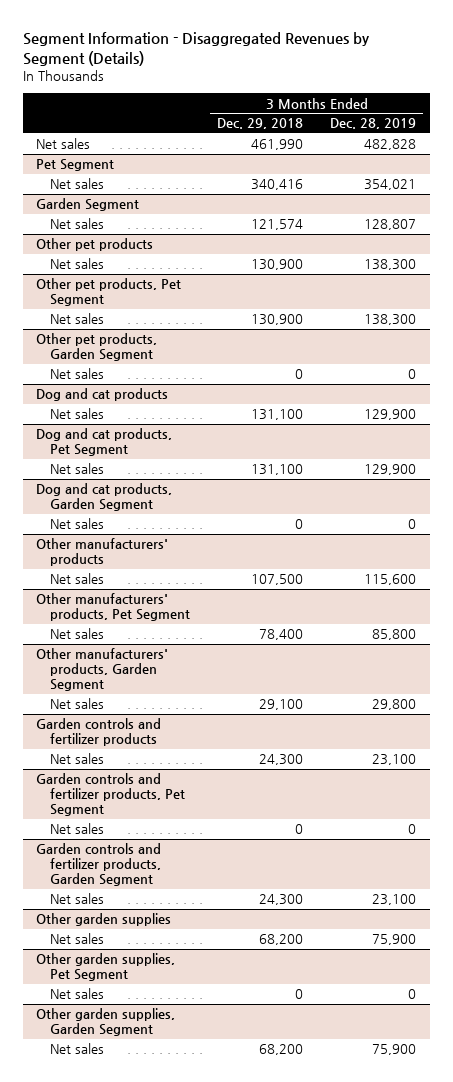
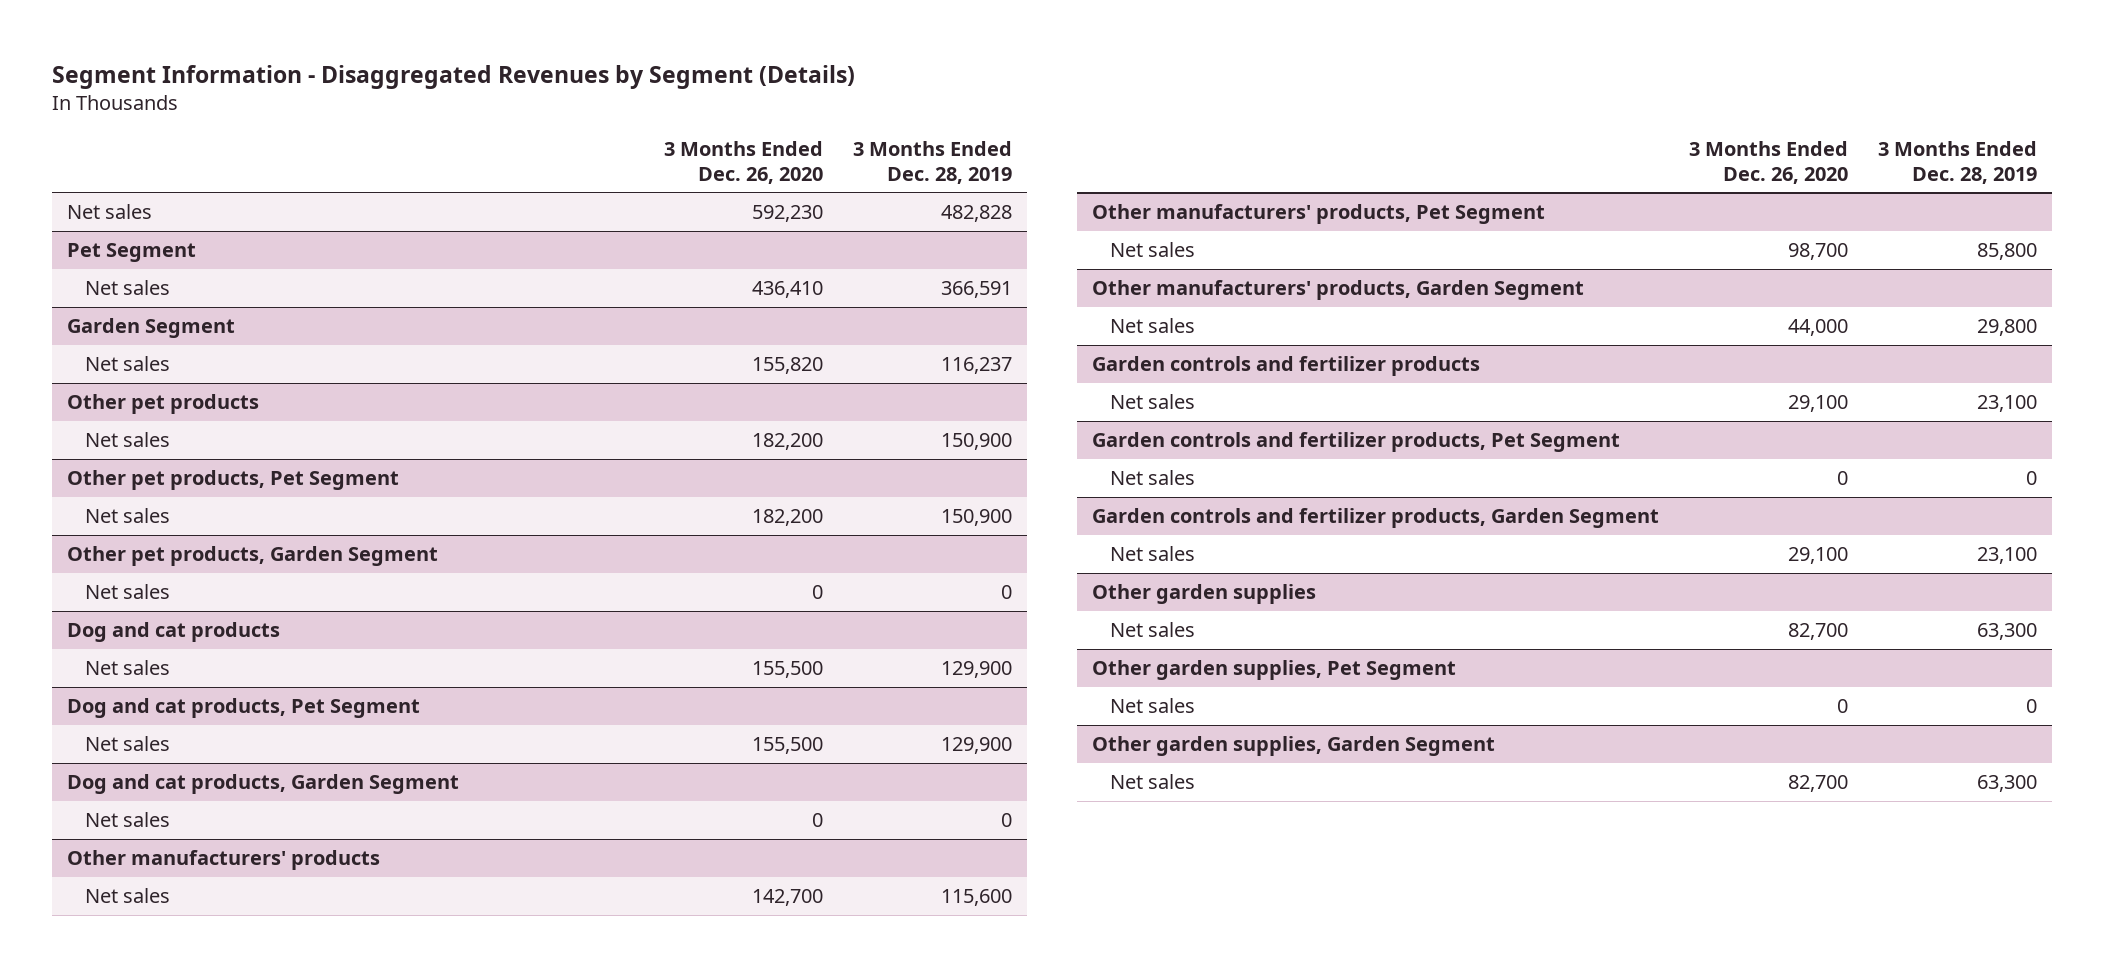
[217,118,304,130] Dec. 29, 2018 -> none
none -> [664,141,824,184] 3 Months Ended Dec. 26, 2020
[364,179,417,191] 354,021 -> [941,281,1013,299] 366,591
[364,219,417,231] 128,807 -> [941,357,1013,375] 116,237
[364,259,417,271] 138,300 -> [941,433,1013,451] 150,900
[364,314,417,326] 138,300 -> [941,509,1013,527] 150,900
[372,934,417,946] 75,900 -> [1977,623,2038,641] 63,300
[372,1044,417,1056] 75,900 -> [1977,775,2038,793] 63,300

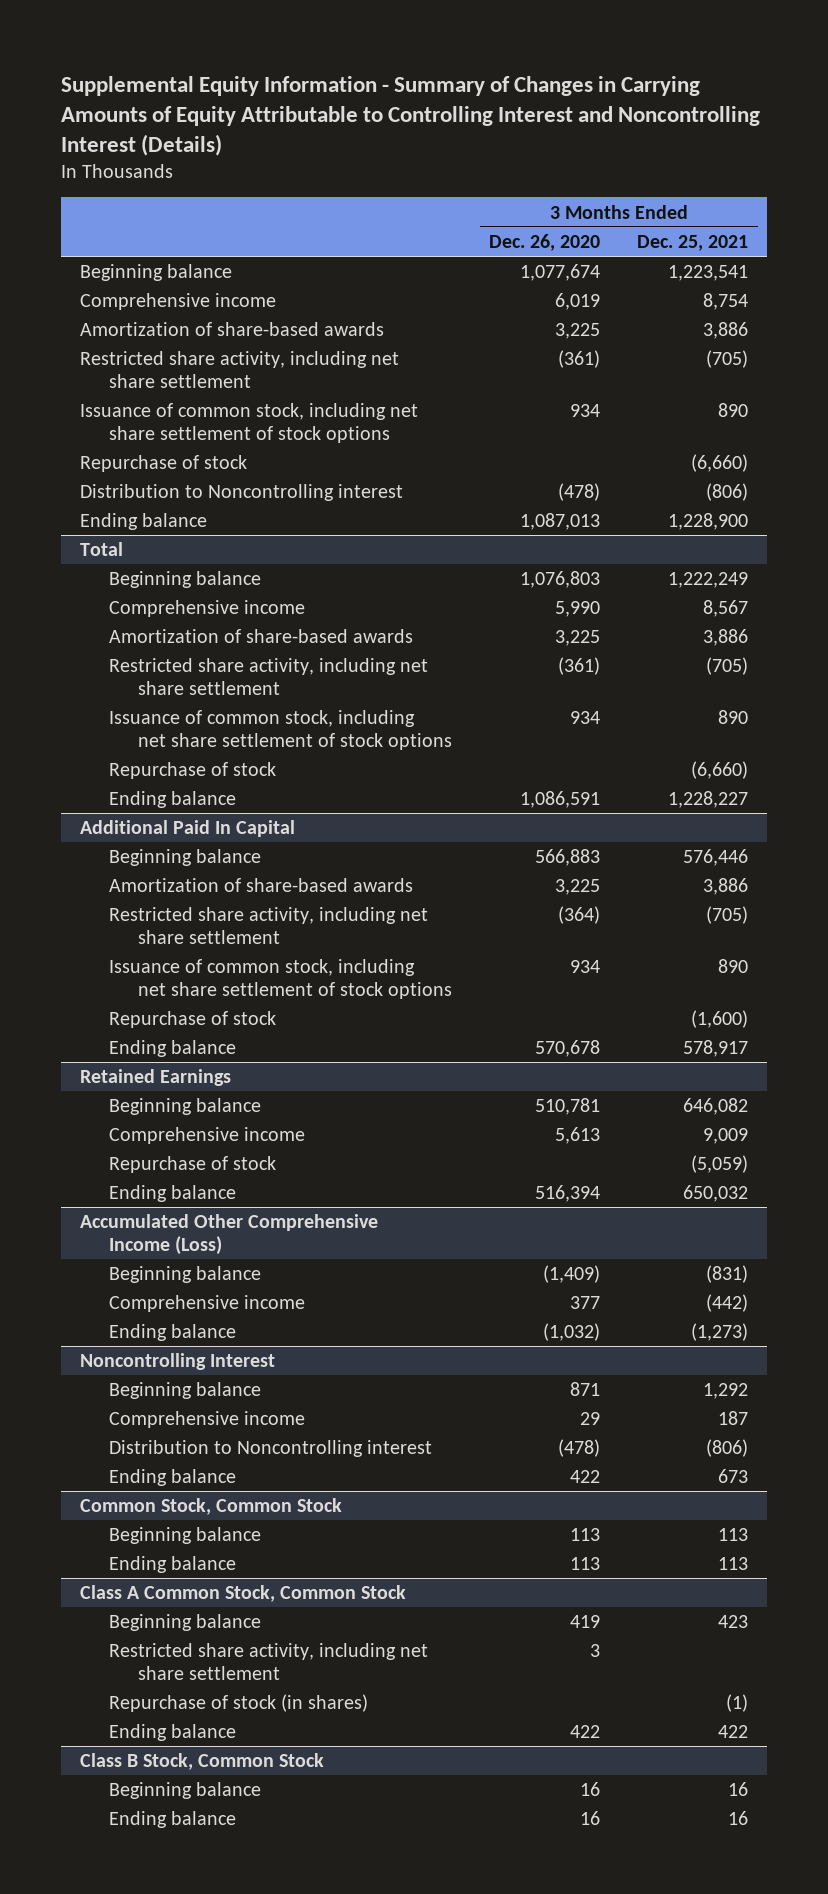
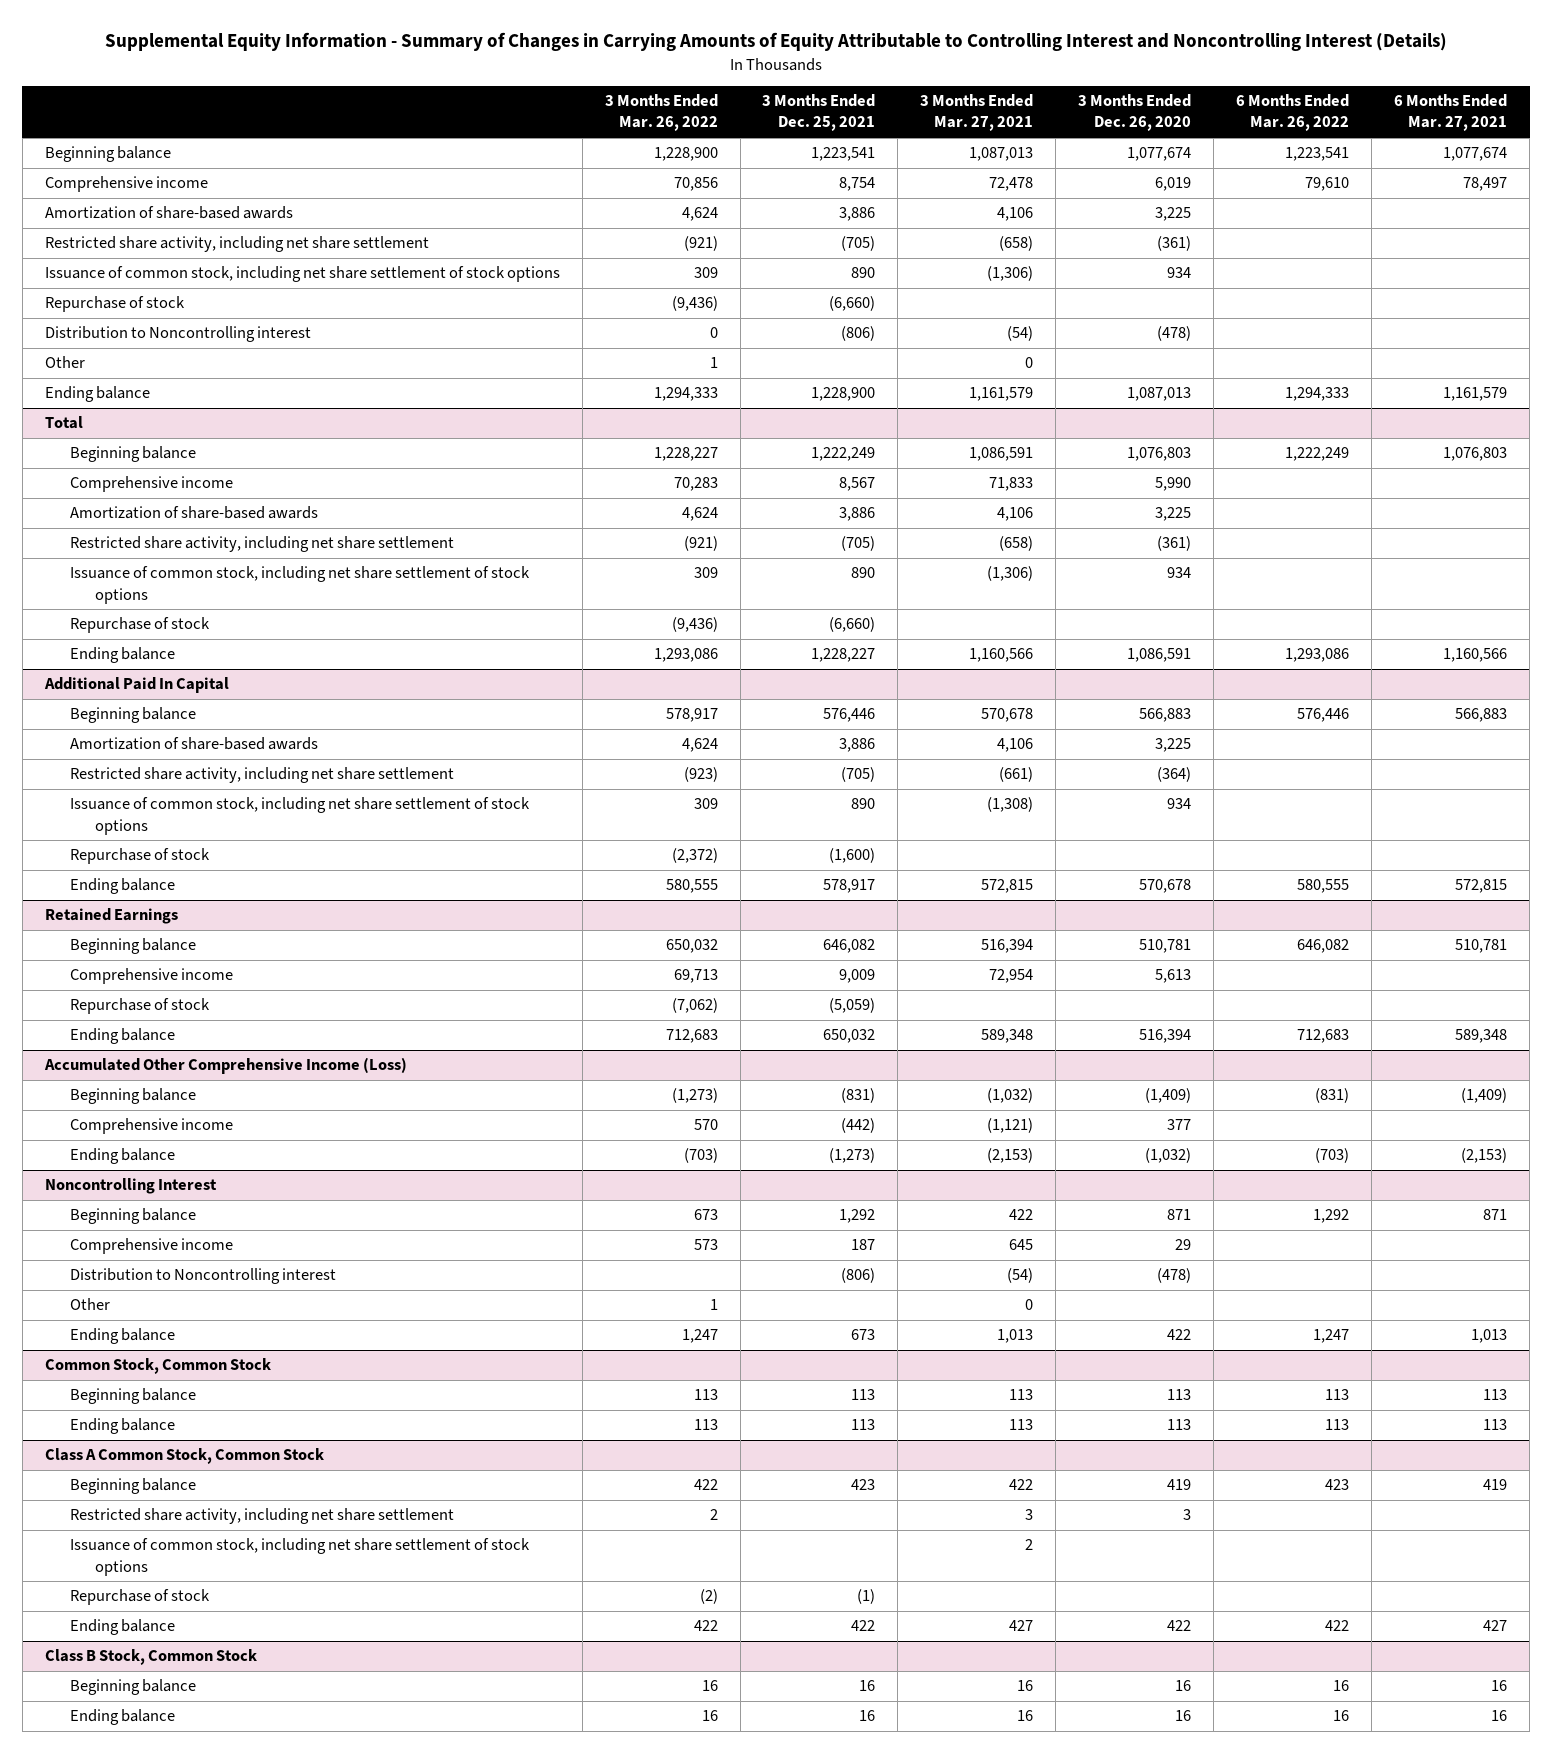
none -> [604,94,718,132] 3 Months Ended Mar. 26, 2022
none -> [920,94,1034,132] 3 Months Ended Mar. 27, 2021
none -> [1236,94,1350,132] 6 Months Ended Mar. 26, 2022
none -> [1394,94,1508,132] 6 Months Ended Mar. 27, 2021
none -> [44,356,85,369] Other
none -> [70,1298,111,1311] Other
none -> [70,1538,531,1576] Issuance of common stock, including net share settlement of stock options
[108,1694,368,1713] Repurchase of stock (in shares) -> [70,1589,211,1606] Repurchase of stock

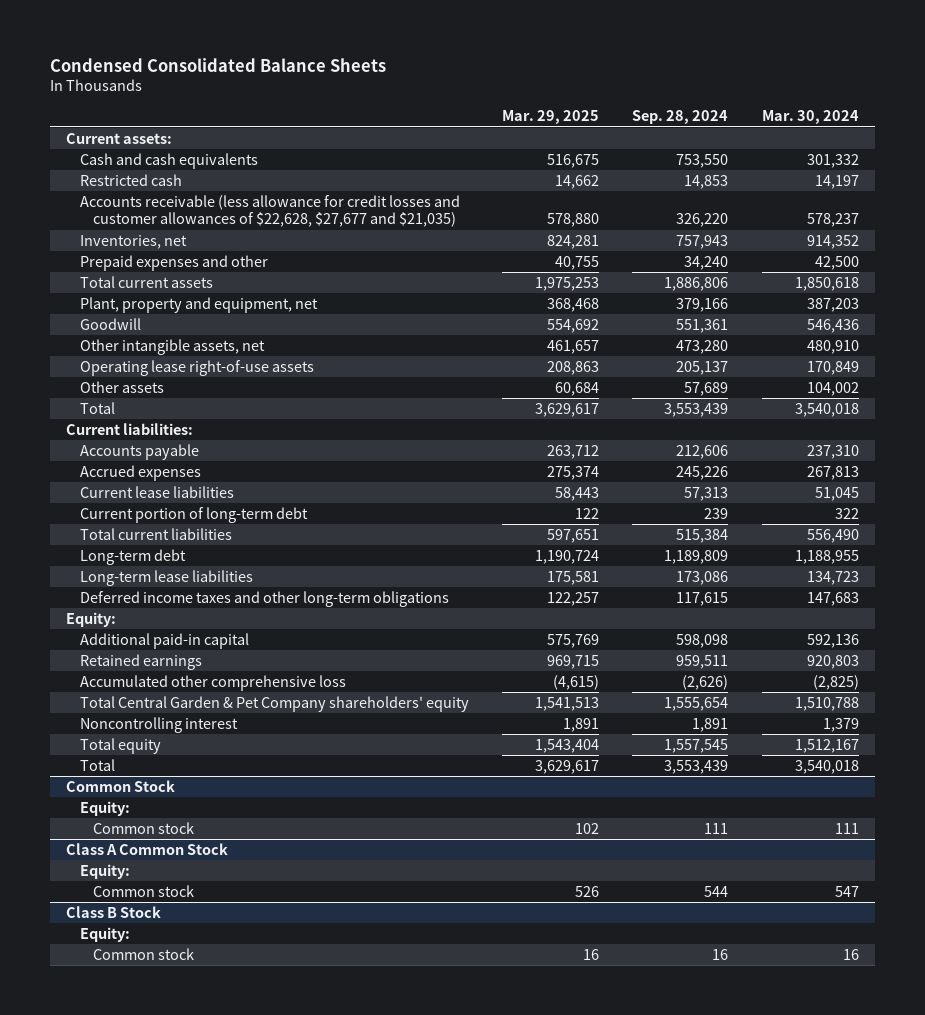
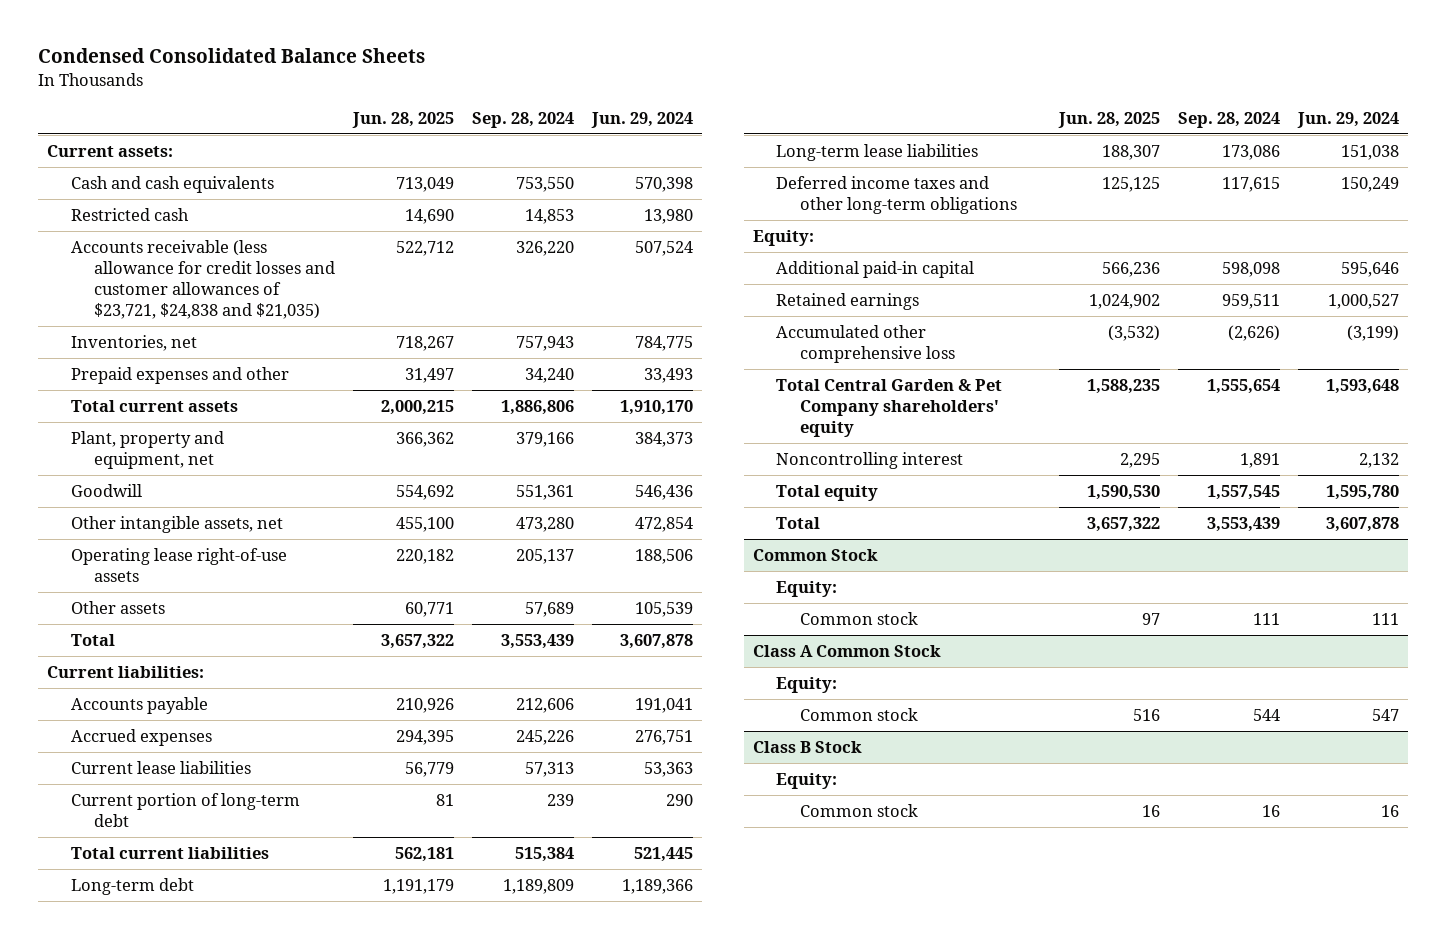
[501,110,599,125] Mar. 29, 2025 -> none
[761,110,859,125] Mar. 30, 2024 -> none
none -> [352,111,455,128] Jun. 28, 2025
none -> [591,111,694,128] Jun. 29, 2024
[79,194,460,228] Accounts receivable (less allowance for credit losses and customer allowances of $22,628, $27,677 and $21,035) -> [70,239,336,320] Accounts receivable (less allowance for credit losses and customer allowances of $23,721, $24,838 and $21,035)

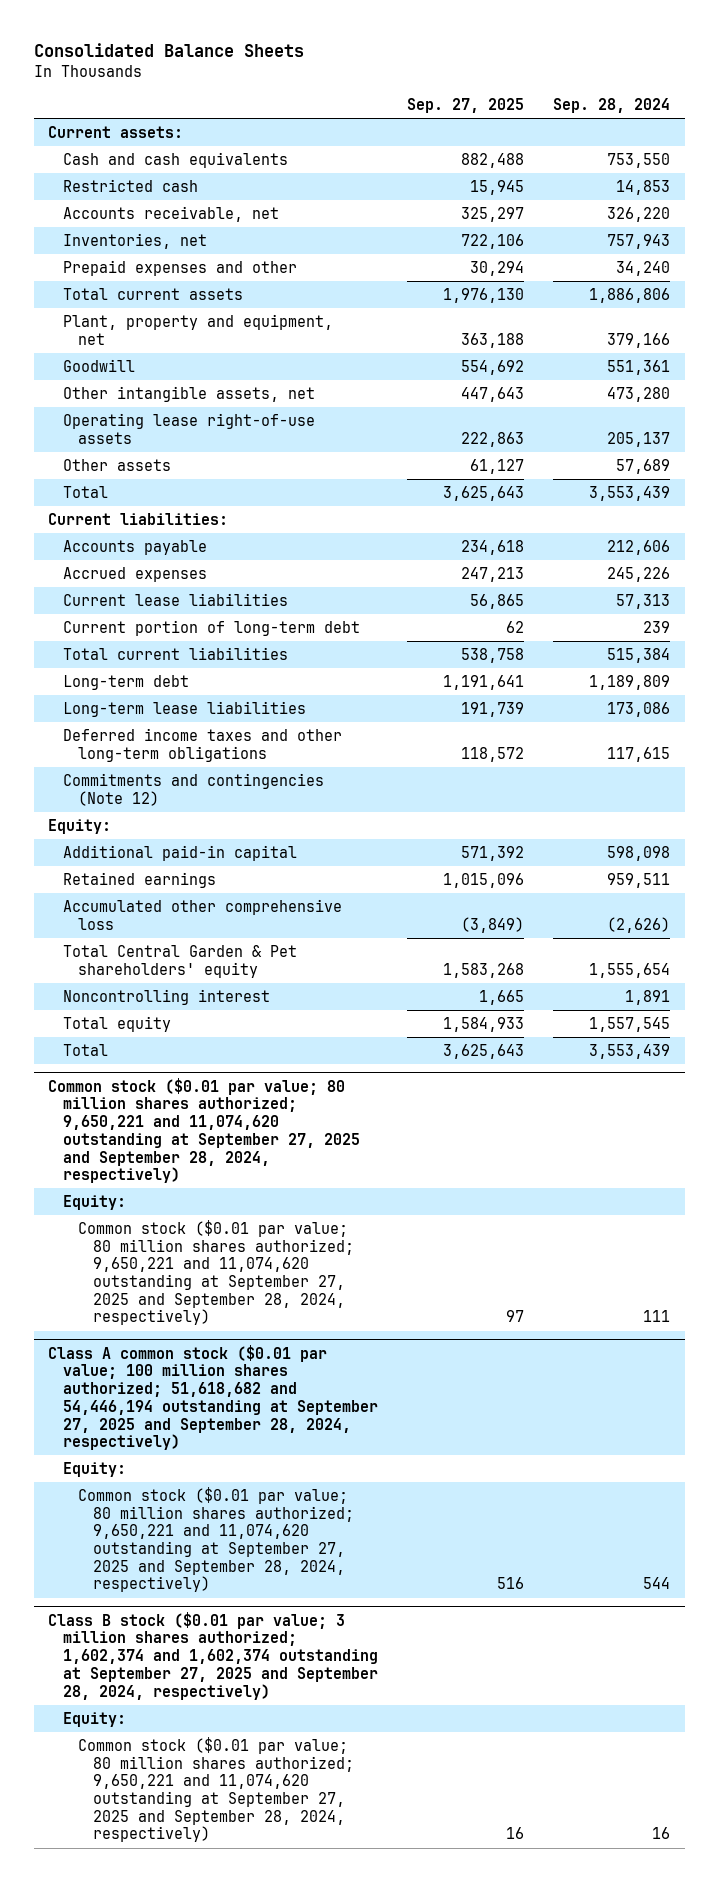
[37,48,425,64] Condensed Consolidated Balance Sheets -> [33,42,304,57] Consolidated Balance Sheets
[352,111,455,128] Jun. 28, 2025 -> none
[591,111,694,128] Jun. 29, 2024 -> none
none -> [407,98,525,114] Sep. 27, 2025
[70,239,336,320] Accounts receivable (less allowance for credit losses and customer allowances of $23,721, $24,838 and $21,035) -> [63,205,280,222] Accounts receivable, net
none -> [63,772,325,806] Commitments and contingencies (Note 12)
[776,378,1003,437] Total Central Garden & Pet Company shareholders' equity -> [63,944,298,978] Total Central Garden & Pet shareholders' equity
[752,548,878,561] Common Stock -> [48,1077,361,1184] Common stock ($0.01 par value; 80 million shares authorized; 9,650,221 and 11,074,620 outstanding at September 27, 2025 and September 28, 2024, respectively)
[800,611,919,625] Common stock -> [78,1219,355,1326] Common stock ($0.01 par value; 80 million shares authorized; 9,650,221 and 11,074,620 outstanding at September 27, 2025 and September 28, 2024, respectively)
[752,644,941,657] Class A Common Stock -> [48,1344,379,1451] Class A common stock ($0.01 par value; 100 million shares authorized; 51,618,682 and 54,446,194 outstanding at September 27, 2025 and September 28, 2024, respectively)
[800,707,919,721] Common stock -> [78,1486,355,1593] Common stock ($0.01 par value; 80 million shares authorized; 9,650,221 and 11,074,620 outstanding at September 27, 2025 and September 28, 2024, respectively)
[752,740,862,753] Class B Stock -> [48,1611,379,1700] Class B stock ($0.01 par value; 3 million shares authorized; 1,602,374 and 1,602,374 outstanding at September 27, 2025 and September 28, 2024, respectively)
[800,803,919,817] Common stock -> [78,1736,355,1843] Common stock ($0.01 par value; 80 million shares authorized; 9,650,221 and 11,074,620 outstanding at September 27, 2025 and September 28, 2024, respectively)

